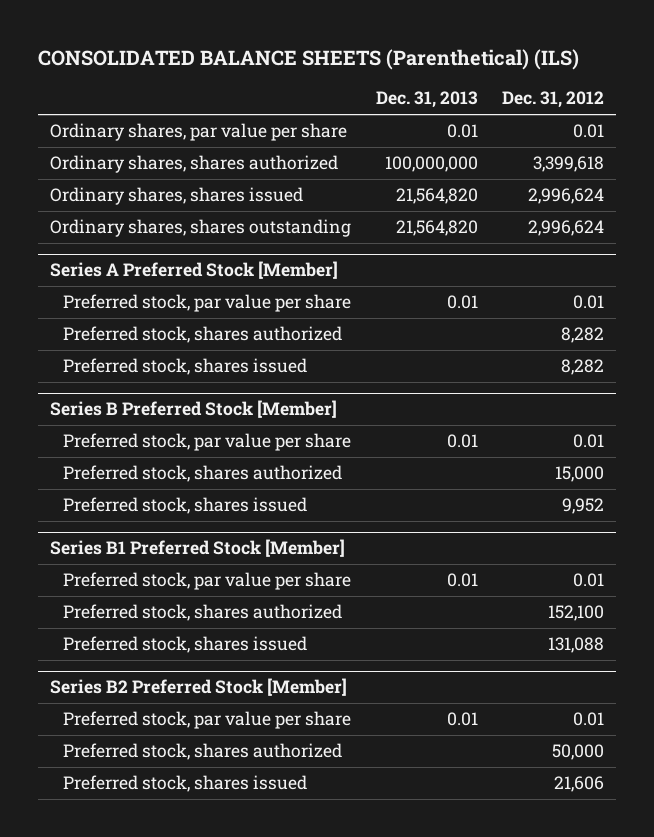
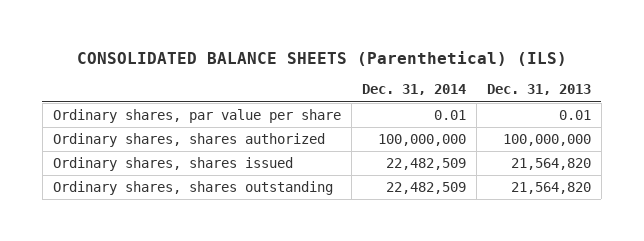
[501,91,604,109] Dec. 31, 2012 -> none
none -> [361,84,466,96] Dec. 31, 2014
[50,261,339,280] Series A Preferred Stock [Member] -> none
[62,294,351,313] Preferred stock, par value per share -> none
[62,326,342,344] Preferred stock, shares authorized -> none
[62,358,307,376] Preferred stock, shares issued -> none
[50,400,338,419] Series B Preferred Stock [Member] -> none
[62,433,351,452] Preferred stock, par value per share -> none
[62,465,342,483] Preferred stock, shares authorized -> none
[62,497,307,515] Preferred stock, shares issued -> none
[50,539,346,558] Series B1 Preferred Stock [Member] -> none
[62,572,351,591] Preferred stock, par value per share -> none
[62,604,342,622] Preferred stock, shares authorized -> none
[62,636,307,654] Preferred stock, shares issued -> none
[50,678,348,697] Series B2 Preferred Stock [Member] -> none
[62,711,351,730] Preferred stock, par value per share -> none
[62,743,342,761] Preferred stock, shares authorized -> none
[62,775,307,793] Preferred stock, shares issued -> none

